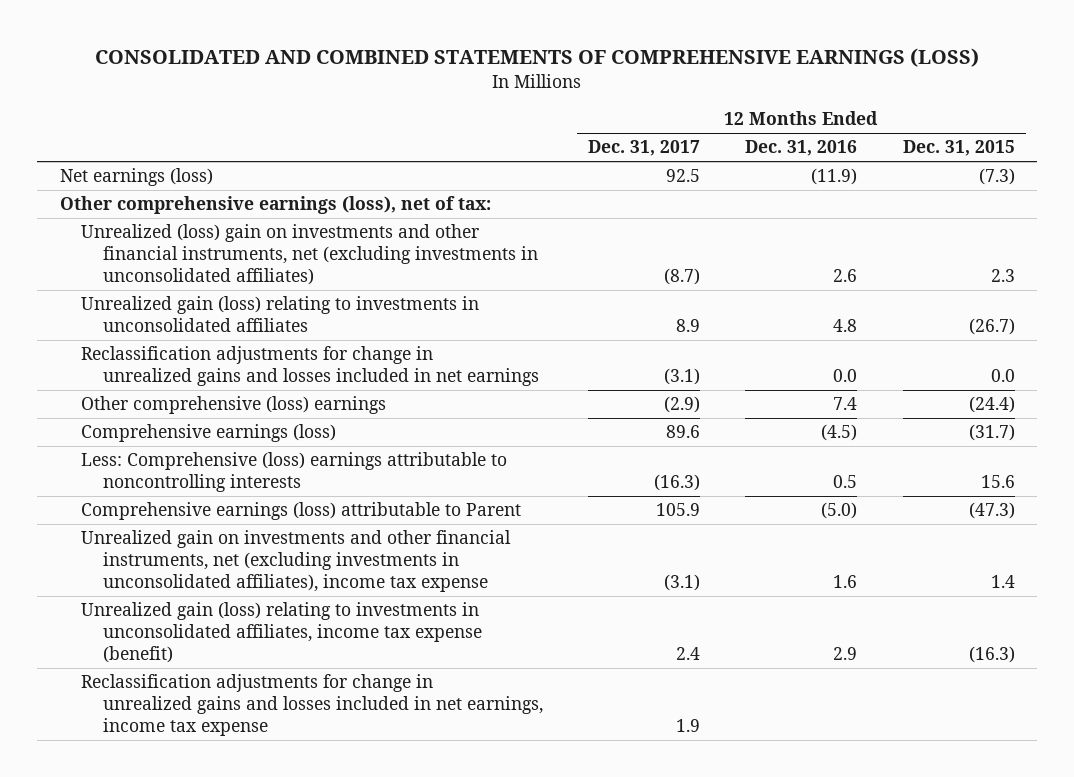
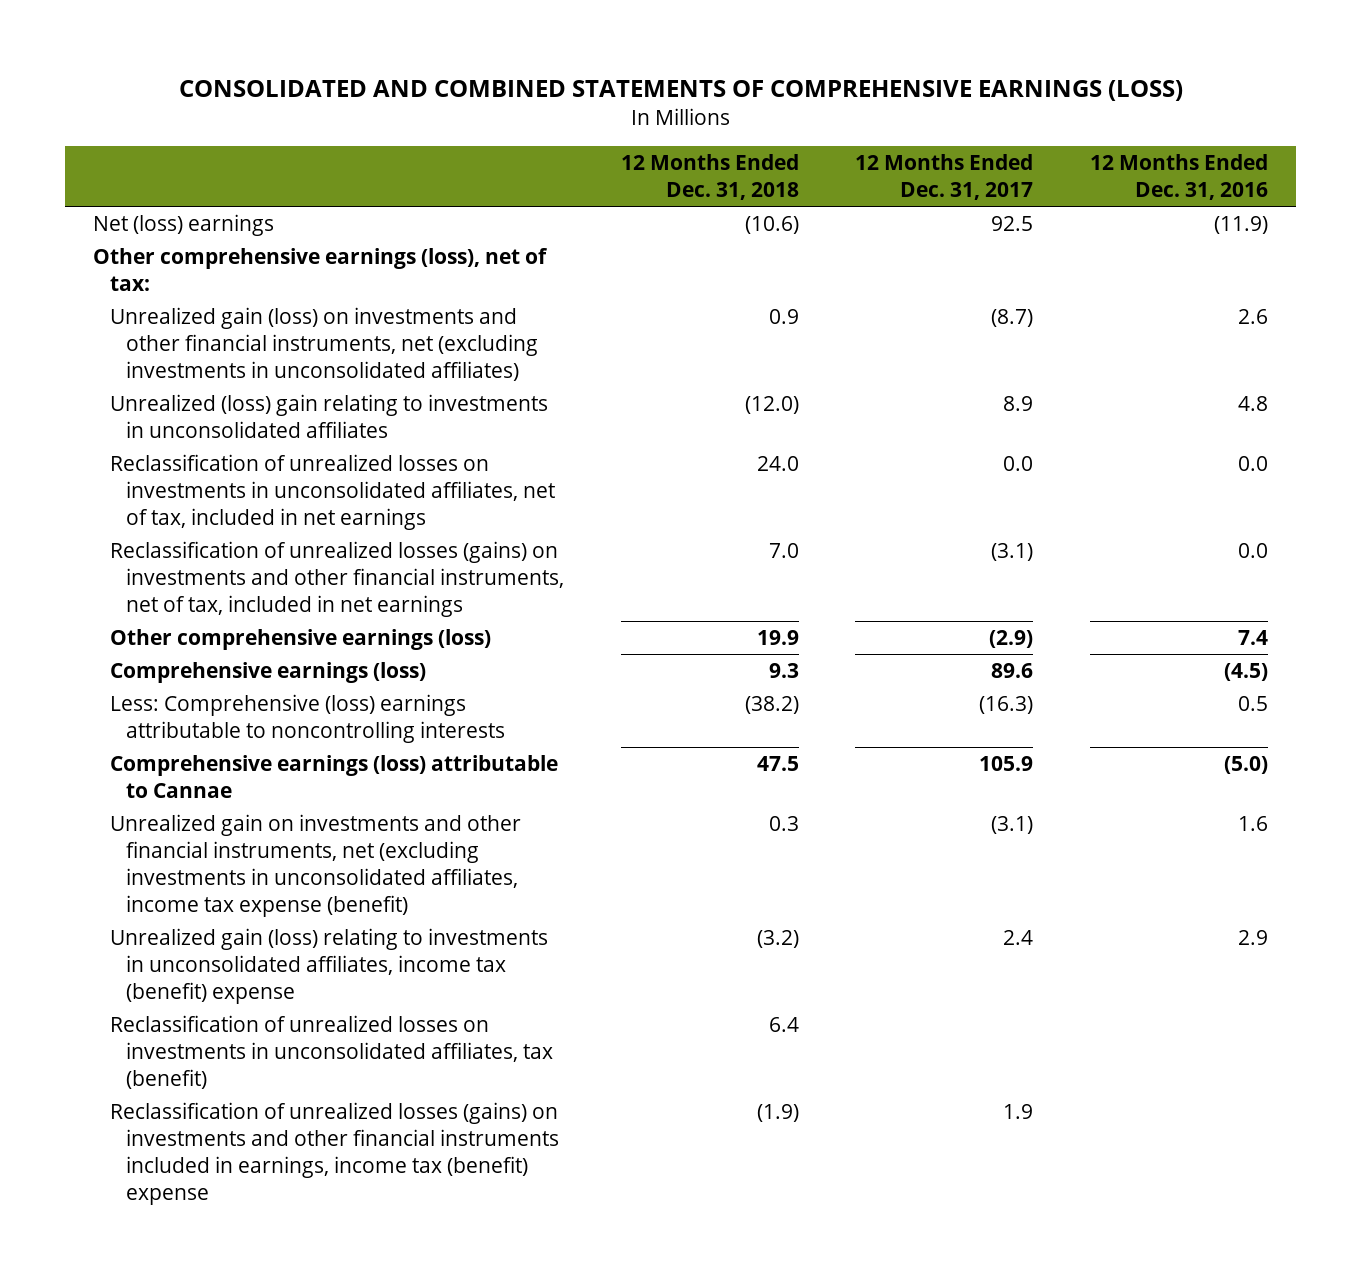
[902,140,1015,157] Dec. 31, 2015 -> none
none -> [620,153,799,200] 12 Months Ended Dec. 31, 2018
[59,168,213,187] Net earnings (loss) -> [93,213,275,236] Net (loss) earnings
[81,346,539,387] Reclassification adjustments for change in unrealized gains and losses included in net earnings -> none
[81,224,538,285] Unrealized (loss) gain on investments and other financial instruments, net (excluding investments in unconsolidated affiliates) -> [109,306,539,381] Unrealized gain (loss) on investments and other financial instruments, net (excluding investments in unconsolidated affiliates)
[81,296,480,333] Unrealized gain (loss) relating to investments in unconsolidated affiliates -> [109,393,548,438] Unrealized (loss) gain relating to investments in unconsolidated affiliates
none -> [109,453,556,530] Reclassification of unrealized losses on investments in unconsolidated affiliates, net of tax, included in net earnings
none -> [109,540,565,617] Reclassification of unrealized losses (gains) on investments and other financial instruments, net of tax, included in net earnings
[81,396,387,415] Other comprehensive (loss) earnings -> [109,628,491,650] Other comprehensive earnings (loss)
[81,502,522,521] Comprehensive earnings (loss) attributable to Parent -> [109,754,558,798] Comprehensive earnings (loss) attributable to Cannae
[81,530,512,592] Unrealized gain on investments and other financial instruments, net (excluding investments in unconsolidated affiliates), income tax expense -> [109,813,521,917] Unrealized gain on investments and other financial instruments, net (excluding investments in unconsolidated affiliates, income tax expense (benefit)
[81,602,482,663] Unrealized gain (loss) relating to investments in unconsolidated affiliates, income tax expense (benefit) -> [109,927,548,1004] Unrealized gain (loss) relating to investments in unconsolidated affiliates, income tax (benefit) expense
none -> [109,1014,554,1089] Reclassification of unrealized losses on investments in unconsolidated affiliates, tax (benefit)
[81,674,543,736] Reclassification adjustments for change in unrealized gains and losses included in net earnings, income tax expense -> [109,1101,560,1205] Reclassification of unrealized losses (gains) on investments and other financial instruments included in earnings, income tax (benefit) expense

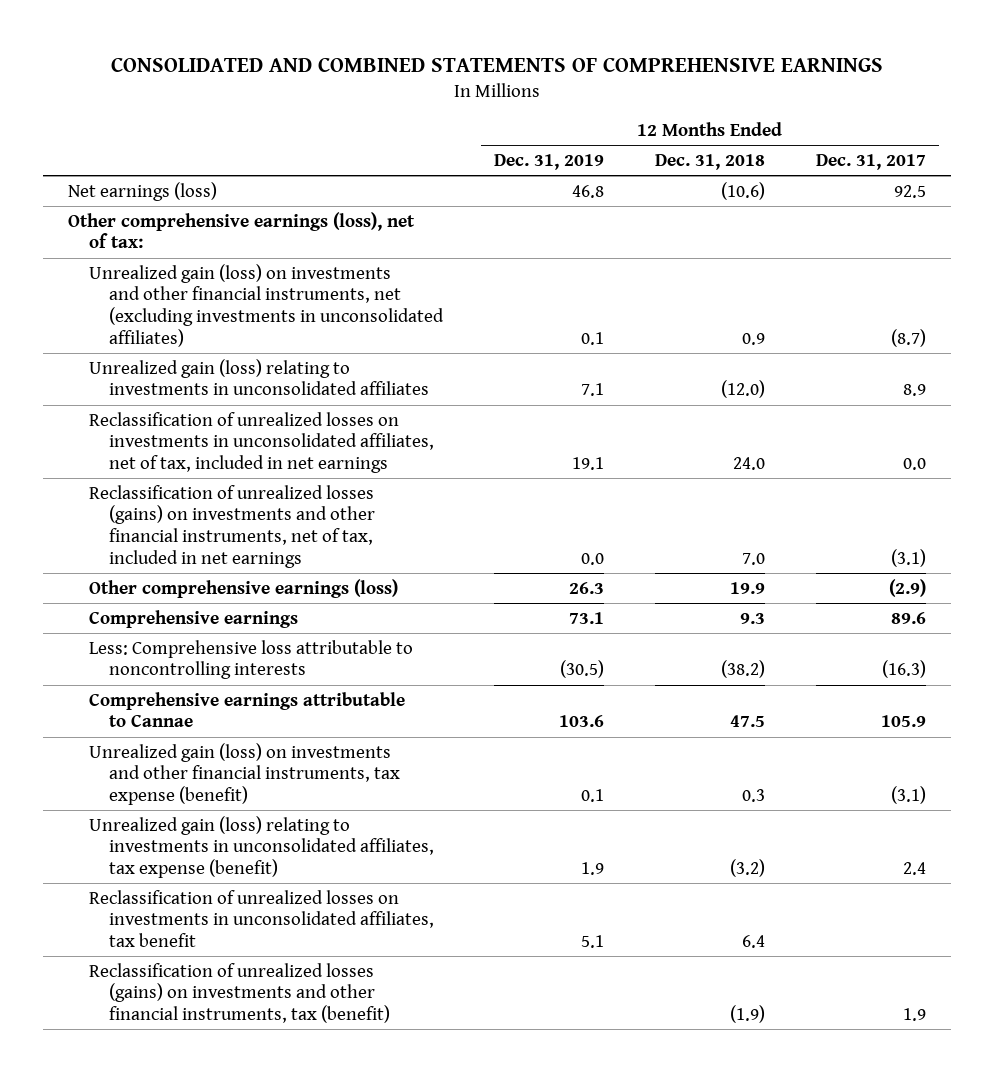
[178,80,1183,102] CONSOLIDATED AND COMBINED STATEMENTS OF COMPREHENSIVE EARNINGS (LOSS) -> [111,56,884,72] CONSOLIDATED AND COMBINED STATEMENTS OF COMPREHENSIVE EARNINGS
[1089,153,1268,200] 12 Months Ended Dec. 31, 2016 -> none
none -> [494,154,605,171] Dec. 31, 2019
[93,213,275,236] Net (loss) earnings -> [68,181,218,201] Net earnings (loss)
[109,393,548,438] Unrealized (loss) gain relating to investments in unconsolidated affiliates -> [88,358,430,396] Unrealized gain (loss) relating to investments in unconsolidated affiliates
[109,661,426,683] Comprehensive earnings (loss) -> [88,609,298,628] Comprehensive earnings
[109,693,506,743] Less: Comprehensive (loss) earnings attributable to noncontrolling interests -> [88,639,413,680] Less: Comprehensive loss attributable to noncontrolling interests
[109,754,558,798] Comprehensive earnings (loss) attributable to Cannae -> [88,691,405,728] Comprehensive earnings attributable to Cannae
[109,813,521,917] Unrealized gain on investments and other financial instruments, net (excluding investments in unconsolidated affiliates, income tax expense (benefit) -> [88,742,401,806] Unrealized gain (loss) on investments and other financial instruments, tax expense (benefit)
[109,927,548,1004] Unrealized gain (loss) relating to investments in unconsolidated affiliates, income tax (benefit) expense -> [88,815,435,879] Unrealized gain (loss) relating to investments in unconsolidated affiliates, tax expense (benefit)
[109,1014,554,1089] Reclassification of unrealized losses on investments in unconsolidated affiliates, tax (benefit) -> [88,889,435,948] Reclassification of unrealized losses on investments in unconsolidated affiliates, tax benefit
[109,1101,560,1205] Reclassification of unrealized losses (gains) on investments and other financial instruments included in earnings, income tax (benefit) expense -> [88,962,391,1024] Reclassification of unrealized losses (gains) on investments and other financial instruments, tax (benefit)

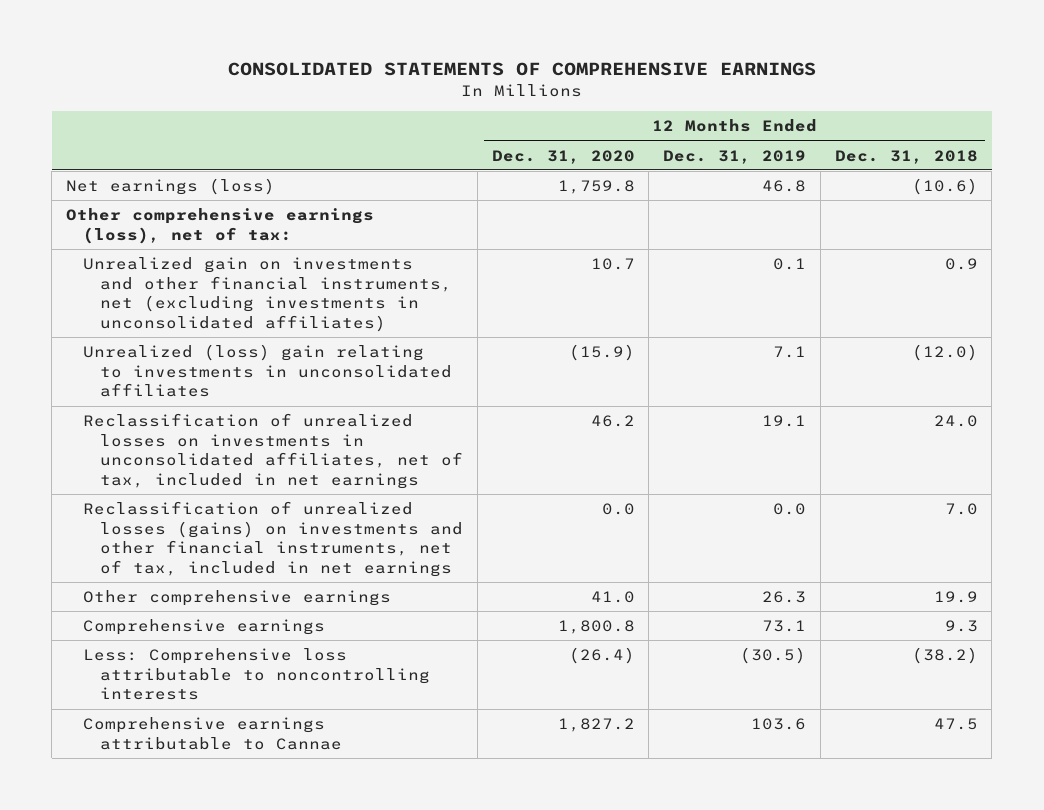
[111,56,884,72] CONSOLIDATED AND COMBINED STATEMENTS OF COMPREHENSIVE EARNINGS -> [227,62,816,77] CONSOLIDATED STATEMENTS OF COMPREHENSIVE EARNINGS
[815,154,926,171] Dec. 31, 2017 -> none
none -> [491,149,635,164] Dec. 31, 2020
[88,263,445,347] Unrealized gain (loss) on investments and other financial instruments, net (excluding investments in unconsolidated affiliates) -> [83,257,453,332] Unrealized gain on investments and other financial instruments, net (excluding investments in unconsolidated affiliates)
[88,358,430,396] Unrealized gain (loss) relating to investments in unconsolidated affiliates -> [83,344,453,398] Unrealized (loss) gain relating to investments in unconsolidated affiliates
[88,578,398,598] Other comprehensive earnings (loss) -> [83,590,392,607] Other comprehensive earnings
[88,742,401,806] Unrealized gain (loss) on investments and other financial instruments, tax expense (benefit) -> none
[88,815,435,879] Unrealized gain (loss) relating to investments in unconsolidated affiliates, tax expense (benefit) -> none
[88,889,435,948] Reclassification of unrealized losses on investments in unconsolidated affiliates, tax benefit -> none
[88,962,391,1024] Reclassification of unrealized losses (gains) on investments and other financial instruments, tax (benefit) -> none

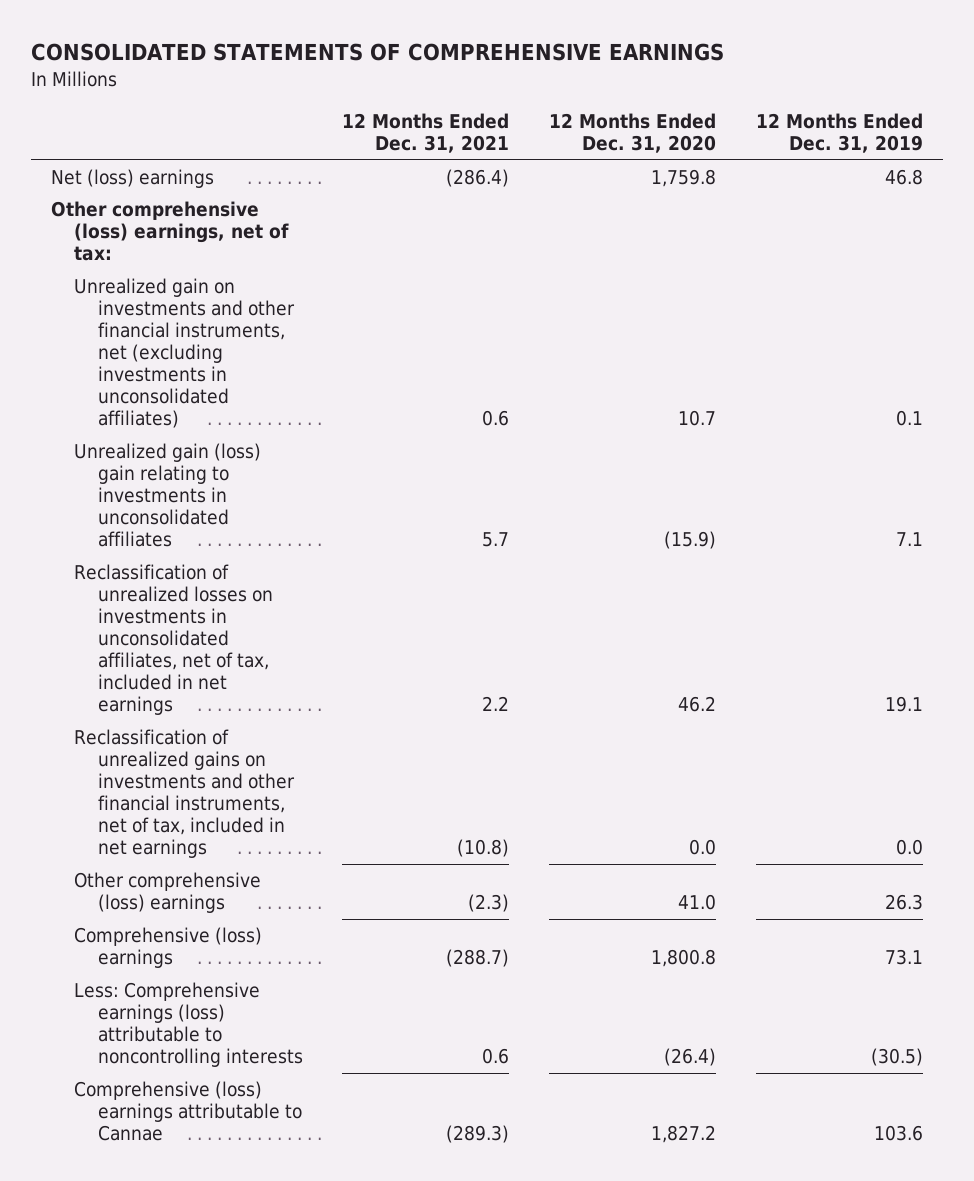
[834,149,978,164] Dec. 31, 2018 -> none
none -> [342,113,510,154] 12 Months Ended Dec. 31, 2021
[66,178,276,196] Net earnings (loss) -> [50,169,214,189] Net (loss) earnings
[66,208,375,244] Other comprehensive earnings (loss), net of tax: -> [50,201,290,262] Other comprehensive (loss) earnings, net of tax:
[83,344,453,398] Unrealized (loss) gain relating to investments in unconsolidated affiliates -> [74,443,262,548] Unrealized gain (loss) gain relating to investments in unconsolidated affiliates
[83,501,464,577] Reclassification of unrealized losses (gains) on investments and other financial instruments, net of tax, included in net earnings -> [74,729,295,859] Reclassification of unrealized gains on investments and other financial instruments, net of tax, included in net earnings
[83,590,392,607] Other comprehensive earnings -> [74,872,262,914] Other comprehensive (loss) earnings
[83,619,326,636] Comprehensive earnings -> [74,927,263,969] Comprehensive (loss) earnings
[83,648,431,701] Less: Comprehensive loss attributable to noncontrolling interests -> [74,982,303,1068] Less: Comprehensive earnings (loss) attributable to noncontrolling interests
[83,717,343,750] Comprehensive earnings attributable to Cannae -> [74,1081,302,1142] Comprehensive (loss) earnings attributable to Cannae

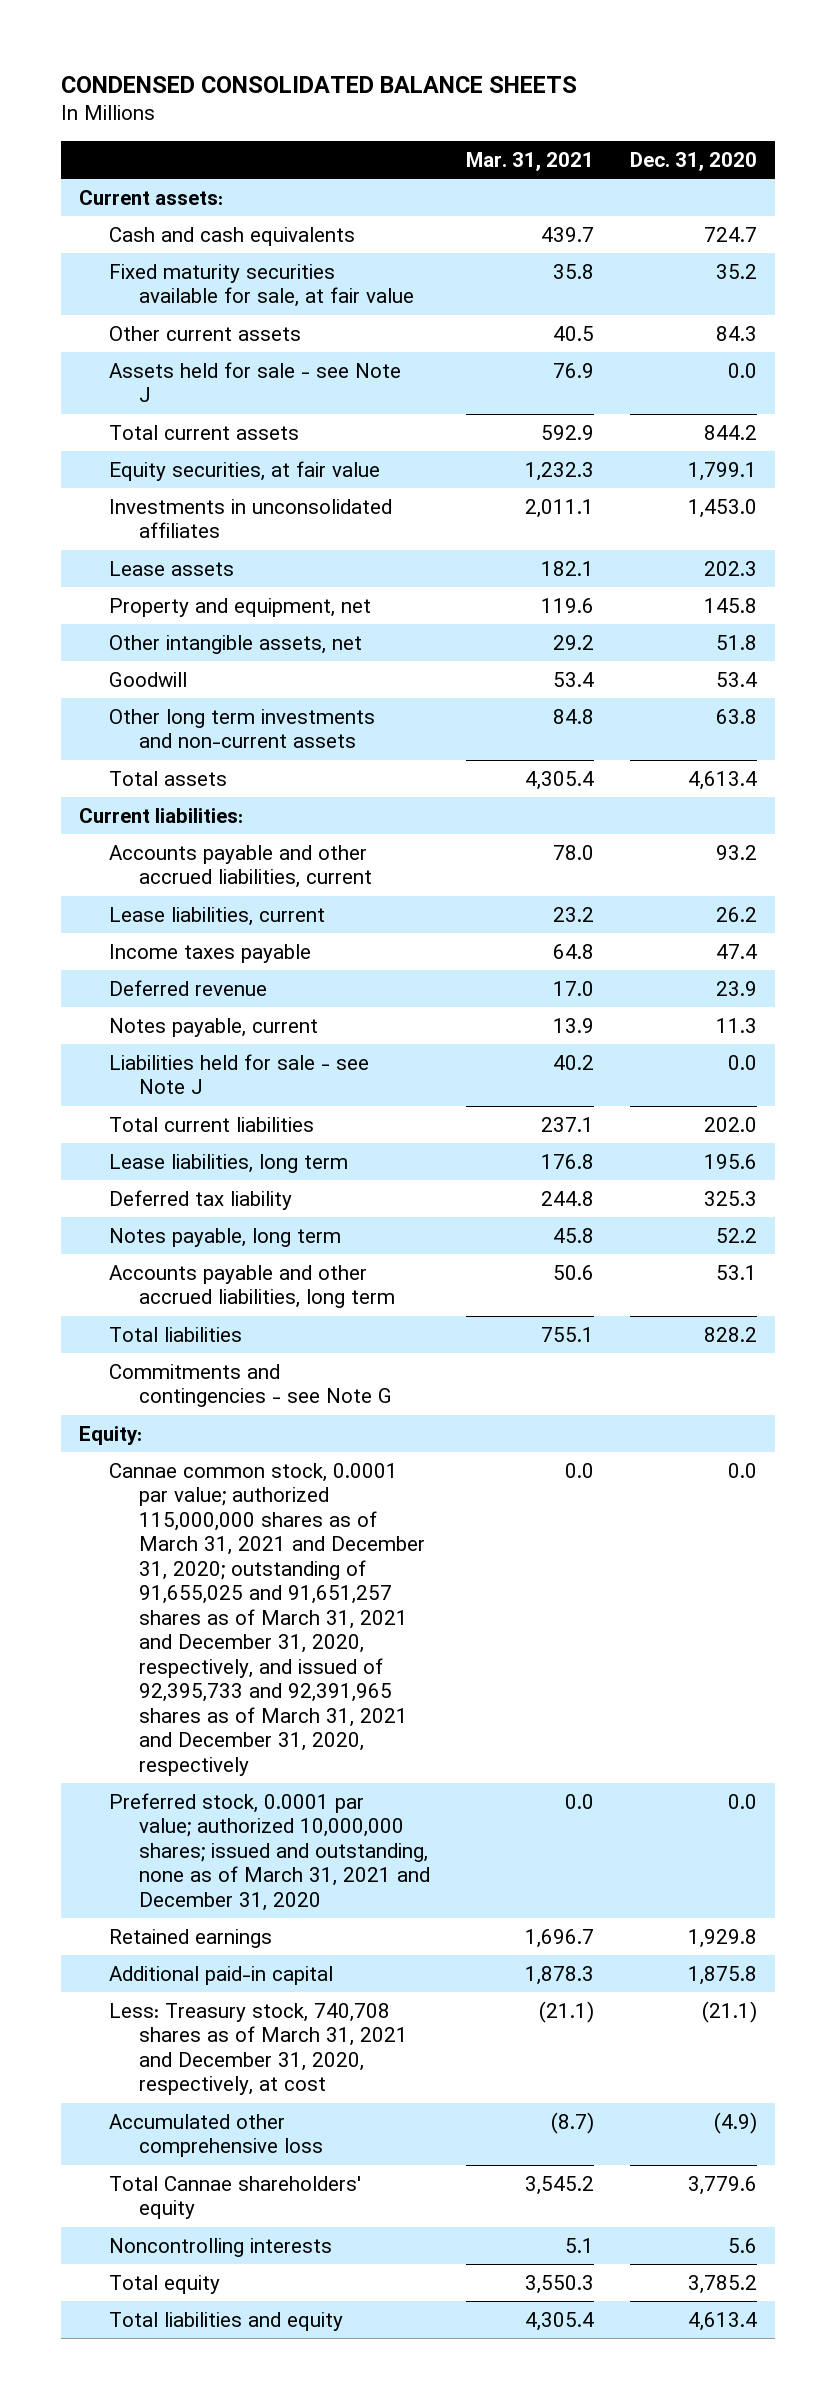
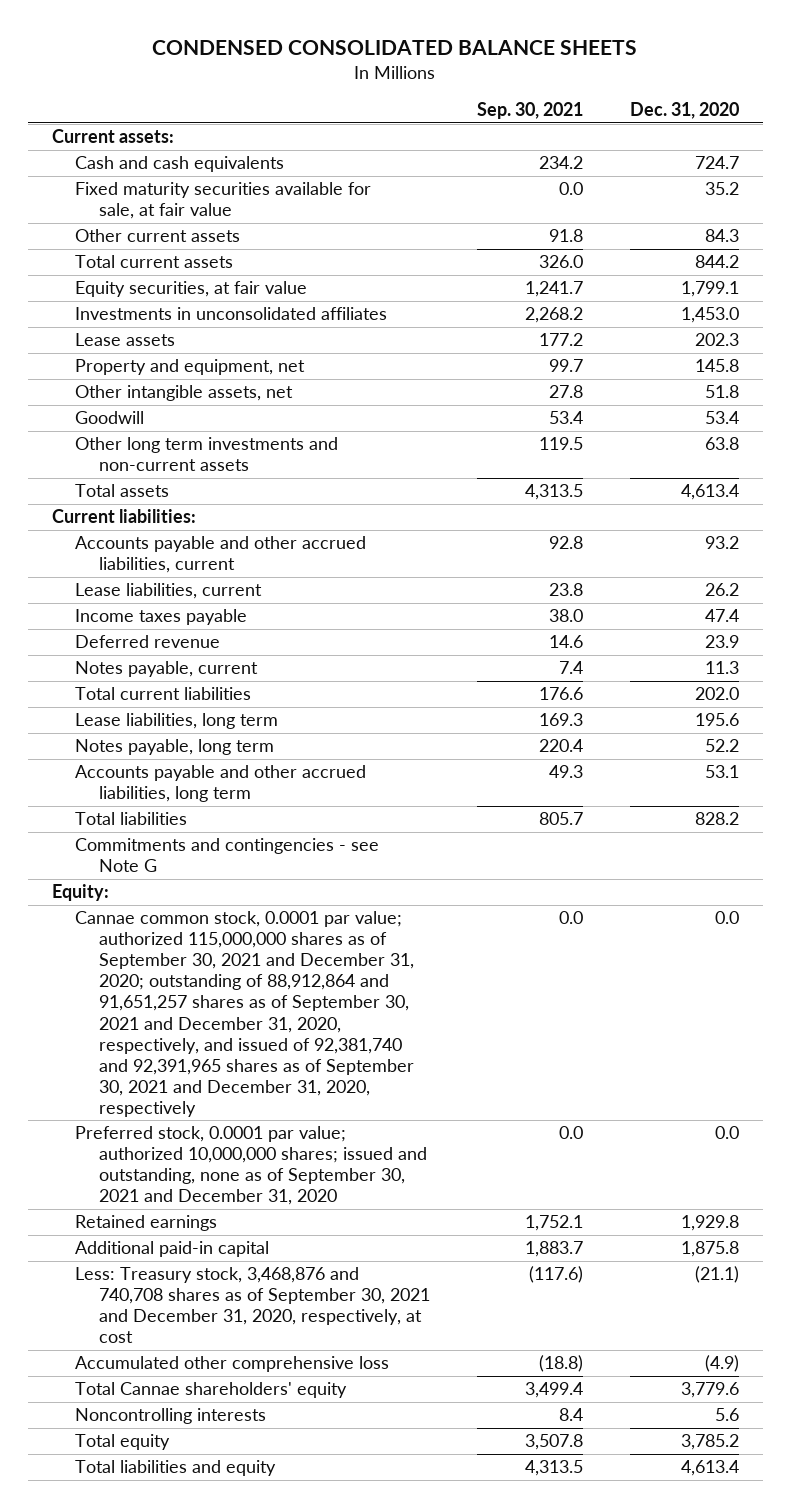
[466,151,595,171] Mar. 31, 2021 -> none
none -> [476,102,583,120] Sep. 30, 2021
[108,361,401,403] Assets held for sale - see Note J -> none
[108,1053,369,1095] Liabilities held for sale - see Note J -> none
[108,1189,292,1210] Deferred tax liability -> none
[108,1462,425,1776] Cannae common stock, 0.0001 par value; authorized 115,000,000 shares as of March 31, 2021 and December 31, 2020; outstanding of 91,655,025 and 91,651,257 shares as of March 31, 2021 and December 31, 2020, respectively, and issued of 92,395,733 and 92,391,965 shares as of March 31, 2021 and December 31, 2020, respectively -> [75,911,414,1117] Cannae common stock, 0.0001 par value; authorized 115,000,000 shares as of September 30, 2021 and December 31, 2020; outstanding of 88,912,864 and 91,651,257 shares as of September 30, 2021 and December 31, 2020, respectively, and issued of 92,381,740 and 92,391,965 shares as of September 30, 2021 and December 31, 2020, respectively
[108,1792,430,1911] Preferred stock, 0.0001 par value; authorized 10,000,000 shares; issued and outstanding, none as of March 31, 2021 and December 31, 2020 -> [75,1126,427,1206] Preferred stock, 0.0001 par value; authorized 10,000,000 shares; issued and outstanding, none as of September 30, 2021 and December 31, 2020
[108,2002,408,2096] Less: Treasury stock, 740,708 shares as of March 31, 2021 and December 31, 2020, respectively, at cost -> [75,1267,430,1344] Less: Treasury stock, 3,468,876 and 740,708 shares as of September 30, 2021 and December 31, 2020, respectively, at cost

